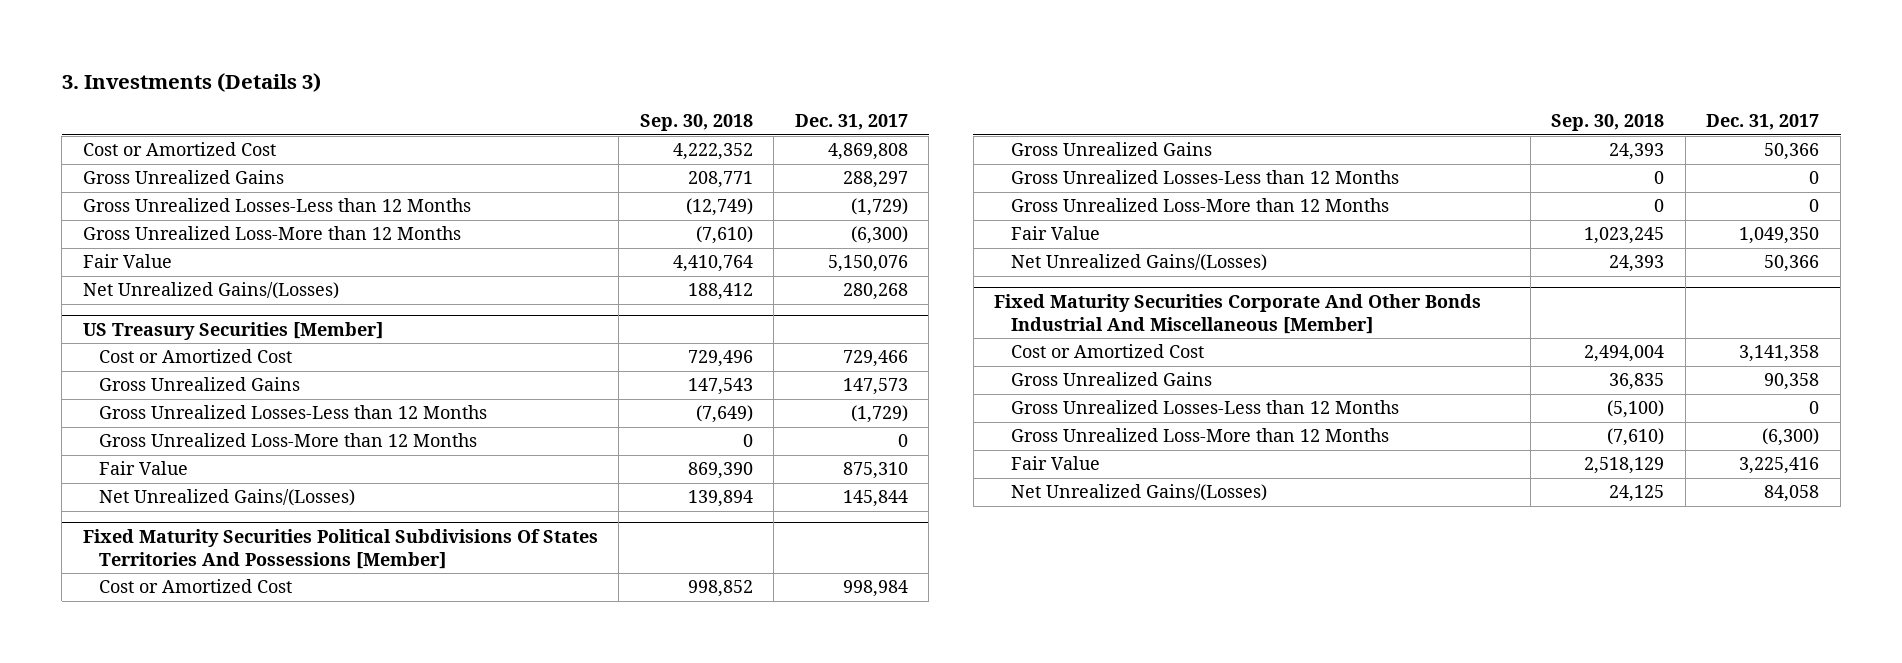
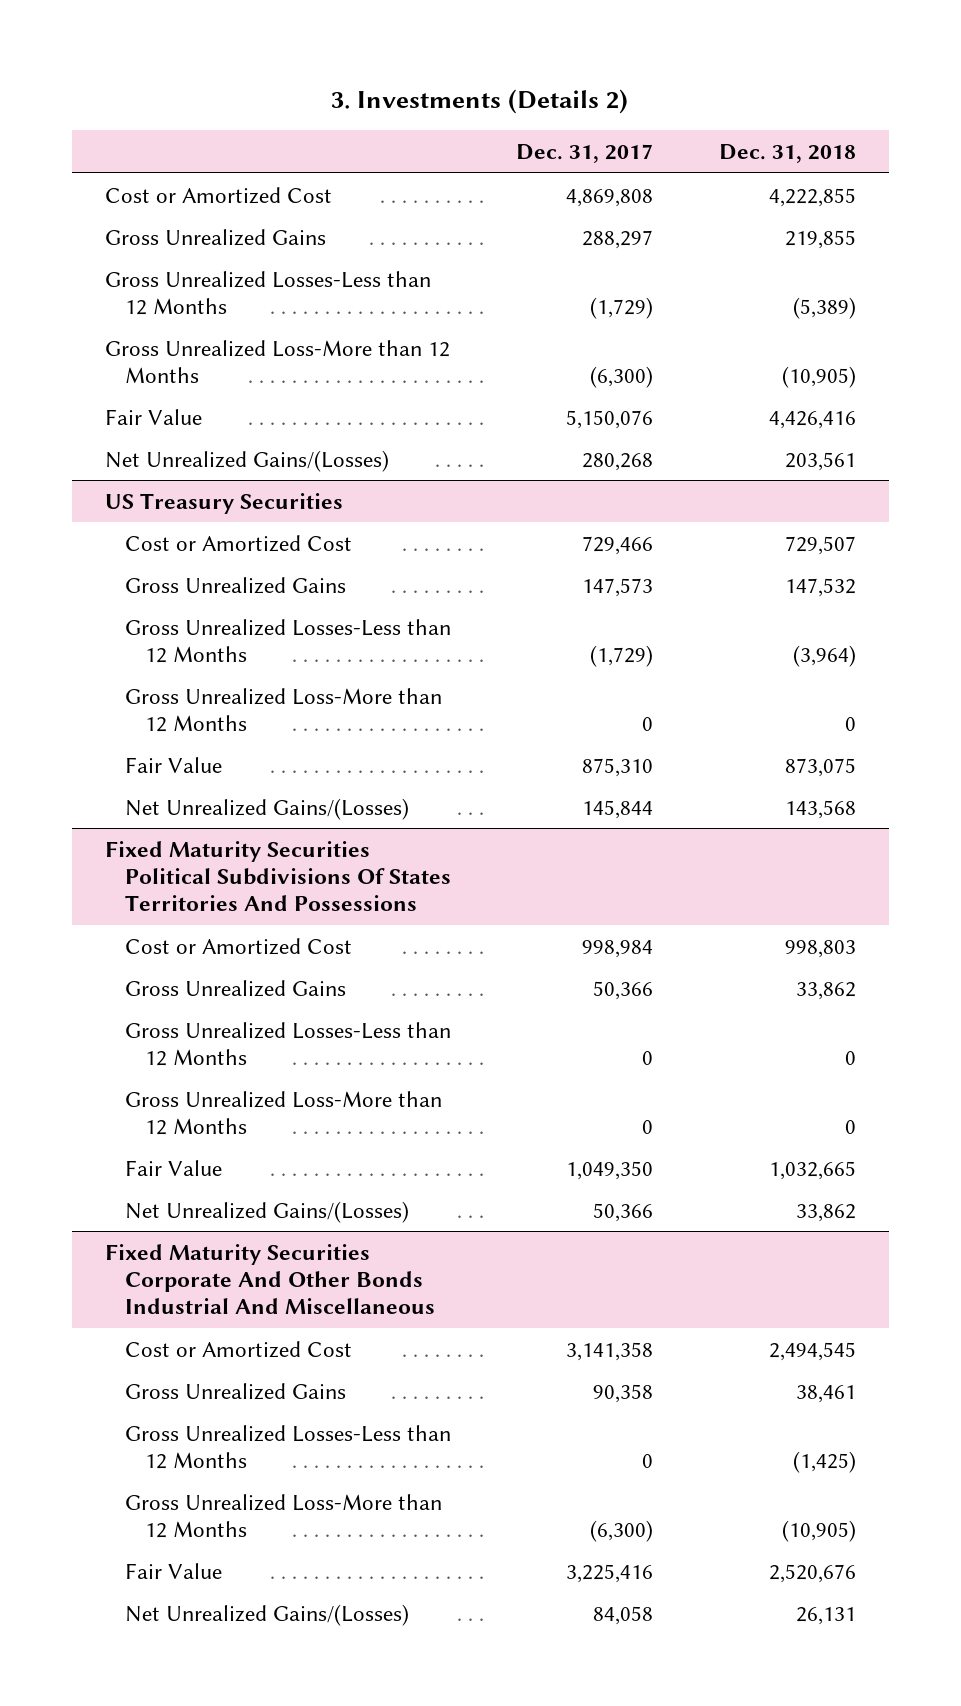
[61,73,321,93] 3. Investments (Details 3) -> [331,88,629,114] 3. Investments (Details 2)
[639,114,753,132] Sep. 30, 2018 -> none
none -> [718,144,856,164] Dec. 31, 2018
[82,321,383,340] US Treasury Securities [Member] -> [105,492,344,514] US Treasury Securities
[82,528,598,569] Fixed Maturity Securities Political Subdivisions Of States Territories And Possessions [Member] -> [105,840,452,911] Fixed Maturity Securities Political Subdivisions Of States Territories And Possessions
[994,293,1482,334] Fixed Maturity Securities Corporate And Other Bonds Industrial And Miscellaneous [Member] -> [105,1243,436,1314] Fixed Maturity Securities Corporate And Other Bonds Industrial And Miscellaneous

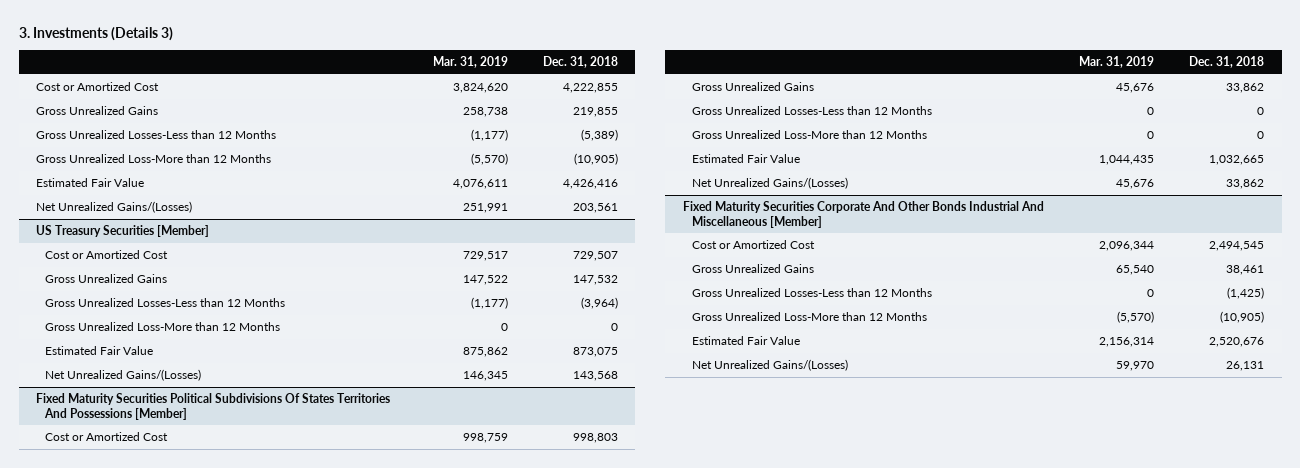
[331,88,629,114] 3. Investments (Details 2) -> [18,26,173,41] 3. Investments (Details 3)
[516,144,654,164] Dec. 31, 2017 -> none
none -> [432,56,508,69] Mar. 31, 2019
[105,408,203,425] Fair Value -> [36,178,145,188] Estimated Fair Value
[105,492,344,514] US Treasury Securities -> [36,225,210,238] US Treasury Securities [Member]
[125,756,223,773] Fair Value -> [45,346,154,356] Estimated Fair Value
[105,840,452,911] Fixed Maturity Securities Political Subdivisions Of States Territories And Possessions -> [36,393,391,420] Fixed Maturity Securities Political Subdivisions Of States Territories And Possessions [Member]
[125,1159,223,1176] Fair Value -> [691,154,800,164] Estimated Fair Value
[105,1243,436,1314] Fixed Maturity Securities Corporate And Other Bonds Industrial And Miscellaneous -> [682,201,1044,228] Fixed Maturity Securities Corporate And Other Bonds Industrial And Miscellaneous [Member]
[125,1562,223,1579] Fair Value -> [691,336,800,346] Estimated Fair Value

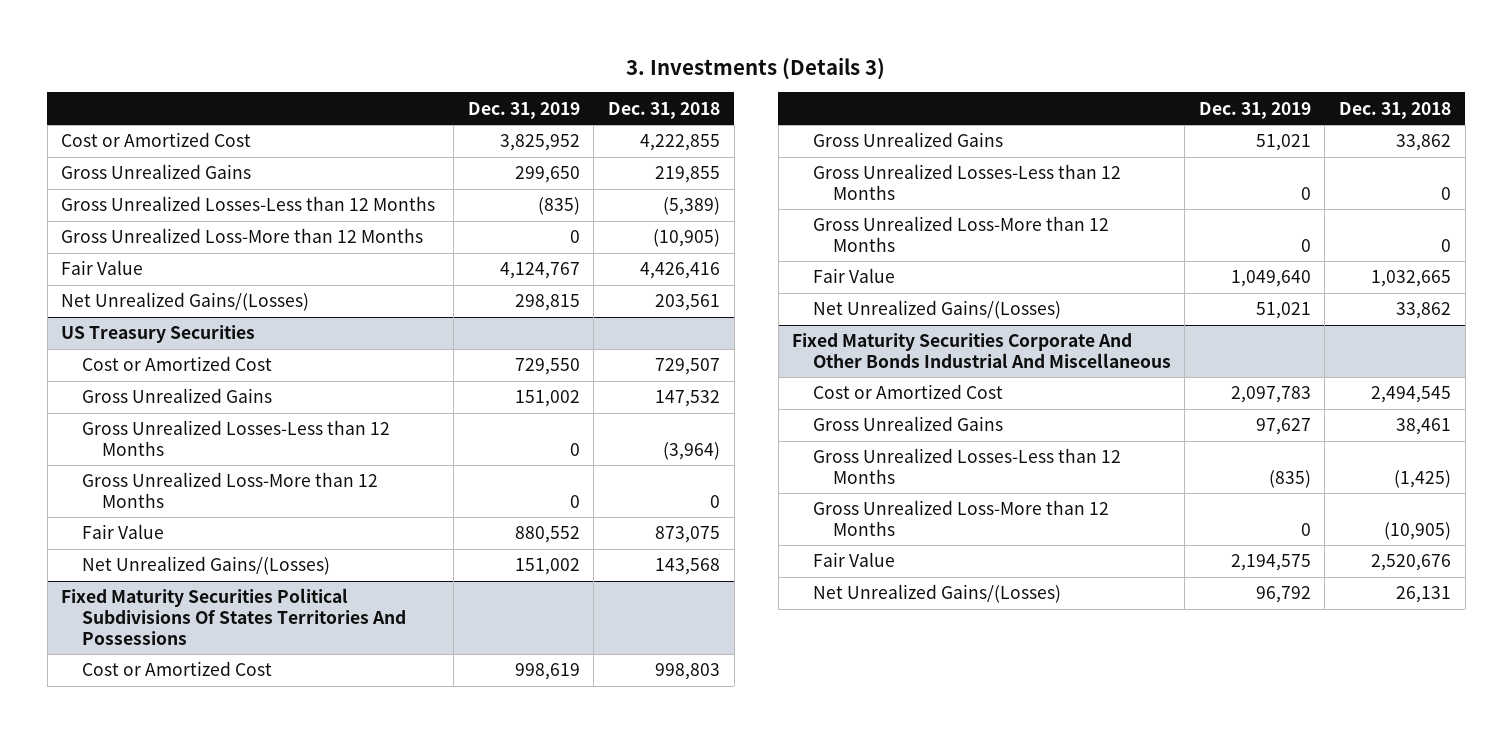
[432,56,508,69] Mar. 31, 2019 -> none
none -> [467,101,580,119] Dec. 31, 2019
[36,178,145,188] Estimated Fair Value -> [61,260,144,276] Fair Value
[36,225,210,238] US Treasury Securities [Member] -> [61,325,256,344] US Treasury Securities
[45,346,154,356] Estimated Fair Value -> [81,524,164,540] Fair Value
[36,393,391,420] Fixed Maturity Securities Political Subdivisions Of States Territories And Possessions [Member] -> [61,588,406,645] Fixed Maturity Securities Political Subdivisions Of States Territories And Possessions
[691,154,800,164] Estimated Fair Value -> [812,268,895,284] Fair Value
[682,201,1044,228] Fixed Maturity Securities Corporate And Other Bonds Industrial And Miscellaneous [Member] -> [792,333,1171,368] Fixed Maturity Securities Corporate And Other Bonds Industrial And Miscellaneous
[691,336,800,346] Estimated Fair Value -> [812,552,895,568] Fair Value

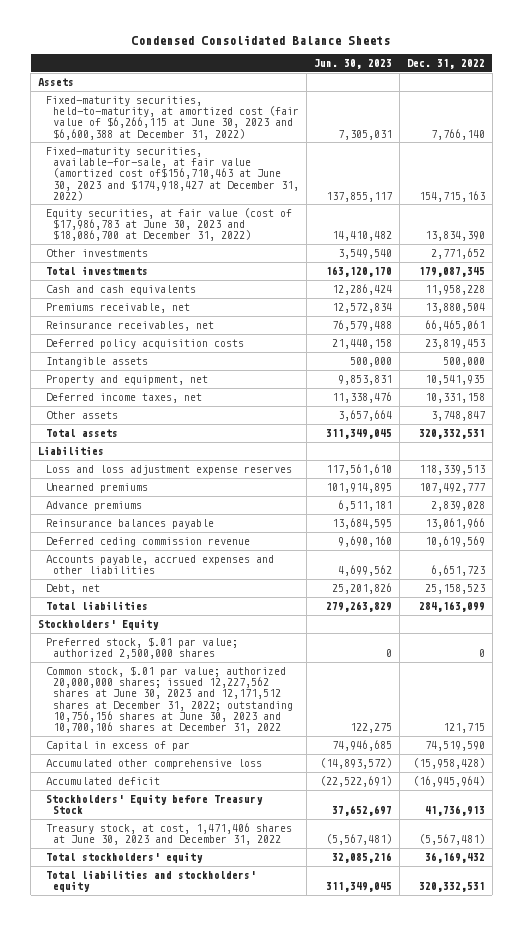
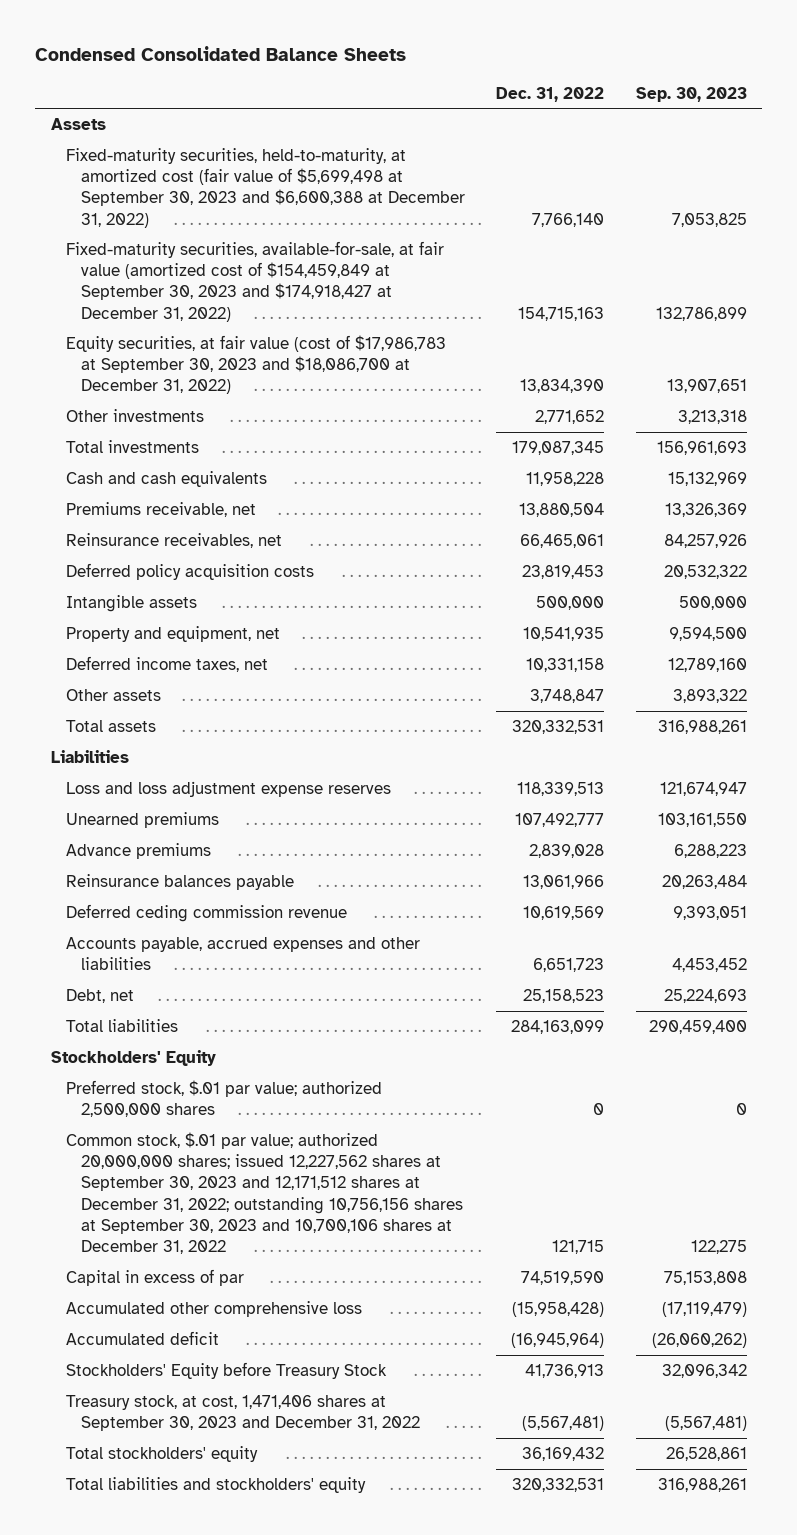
[313,58,392,69] Jun. 30, 2023 -> none
none -> [635,86,747,102] Sep. 30, 2023
[45,96,299,140] Fixed-maturity securities, held-to-maturity, at amortized cost (fair value of $6,266,115 at June 30, 2023 and $6,600,388 at December 31, 2022) -> [65,147,466,228] Fixed-maturity securities, held-to-maturity, at amortized cost (fair value of $5,699,498 at September 30, 2023 and $6,600,388 at December 31, 2022)
[45,147,299,201] Fixed-maturity securities, available-for-sale, at fair value (amortized cost of$156,710,463 at June 30, 2023 and $174,918,427 at December 31, 2022) -> [65,240,444,322] Fixed-maturity securities, available-for-sale, at fair value (amortized cost of $154,459,849 at September 30, 2023 and $174,918,427 at December 31, 2022)
[45,208,292,242] Equity securities, at fair value (cost of $17,986,783 at June 30, 2023 and $18,086,700 at December 31, 2022) -> [65,334,446,395] Equity securities, at fair value (cost of $17,986,783 at September 30, 2023 and $18,086,700 at December 31, 2022)
[45,666,293,733] Common stock, $.01 par value; authorized 20,000,000 shares; issued 12,227,562 shares at June 30, 2023 and 12,171,512 shares at December 31, 2022; outstanding 10,756,156 shares at June 30, 2023 and 10,700,106 shares at December 31, 2022 -> [65,1131,464,1254] Common stock, $.01 par value; authorized 20,000,000 shares; issued 12,227,562 shares at September 30, 2023 and 12,171,512 shares at December 31, 2022; outstanding 10,756,156 shares at September 30, 2023 and 10,700,106 shares at December 31, 2022
[45,823,292,846] Treasury stock, at cost, 1,471,406 shares at June 30, 2023 and December 31, 2022 -> [65,1394,421,1432] Treasury stock, at cost, 1,471,406 shares at September 30, 2023 and December 31, 2022

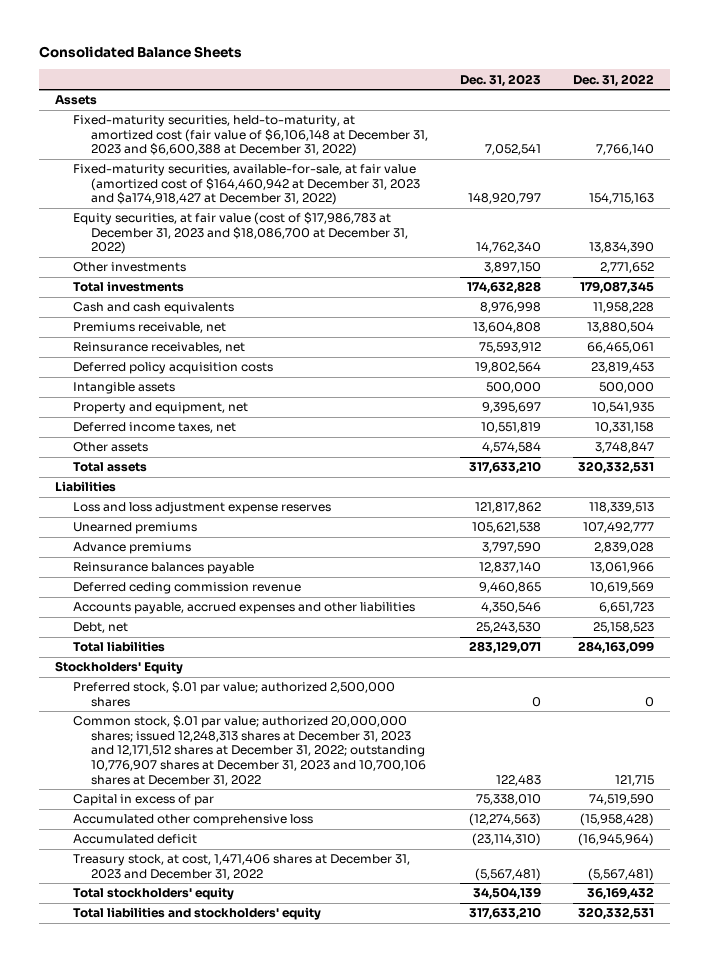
[35,46,407,62] Condensed Consolidated Balance Sheets -> [39,46,243,59] Consolidated Balance Sheets
[635,86,747,102] Sep. 30, 2023 -> none
none -> [460,73,542,87] Dec. 31, 2023
[65,147,466,228] Fixed-maturity securities, held-to-maturity, at amortized cost (fair value of $5,699,498 at September 30, 2023 and $6,600,388 at December 31, 2022) -> [73,115,428,157] Fixed-maturity securities, held-to-maturity, at amortized cost (fair value of $6,106,148 at December 31, 2023 and $6,600,388 at December 31, 2022)
[65,240,444,322] Fixed-maturity securities, available-for-sale, at fair value (amortized cost of $154,459,849 at September 30, 2023 and $174,918,427 at December 31, 2022) -> [73,164,420,206] Fixed-maturity securities, available-for-sale, at fair value (amortized cost of $164,460,942 at December 31, 2023 and $a174,918,427 at December 31, 2022)
[65,334,446,395] Equity securities, at fair value (cost of $17,986,783 at September 30, 2023 and $18,086,700 at December 31, 2022) -> [73,212,408,255] Equity securities, at fair value (cost of $17,986,783 at December 31, 2023 and $18,086,700 at December 31, 2022)
[65,1131,464,1254] Common stock, $.01 par value; authorized 20,000,000 shares; issued 12,227,562 shares at September 30, 2023 and 12,171,512 shares at December 31, 2022; outstanding 10,756,156 shares at September 30, 2023 and 10,700,106 shares at December 31, 2022 -> [73,715,426,786] Common stock, $.01 par value; authorized 20,000,000 shares; issued 12,248,313 shares at December 31, 2023 and 12,171,512 shares at December 31, 2022; outstanding 10,776,907 shares at December 31, 2023 and 10,700,106 shares at December 31, 2022
[65,1361,387,1379] Stockholders' Equity before Treasury Stock -> none
[65,1394,421,1432] Treasury stock, at cost, 1,471,406 shares at September 30, 2023 and December 31, 2022 -> [73,854,411,880] Treasury stock, at cost, 1,471,406 shares at December 31, 2023 and December 31, 2022

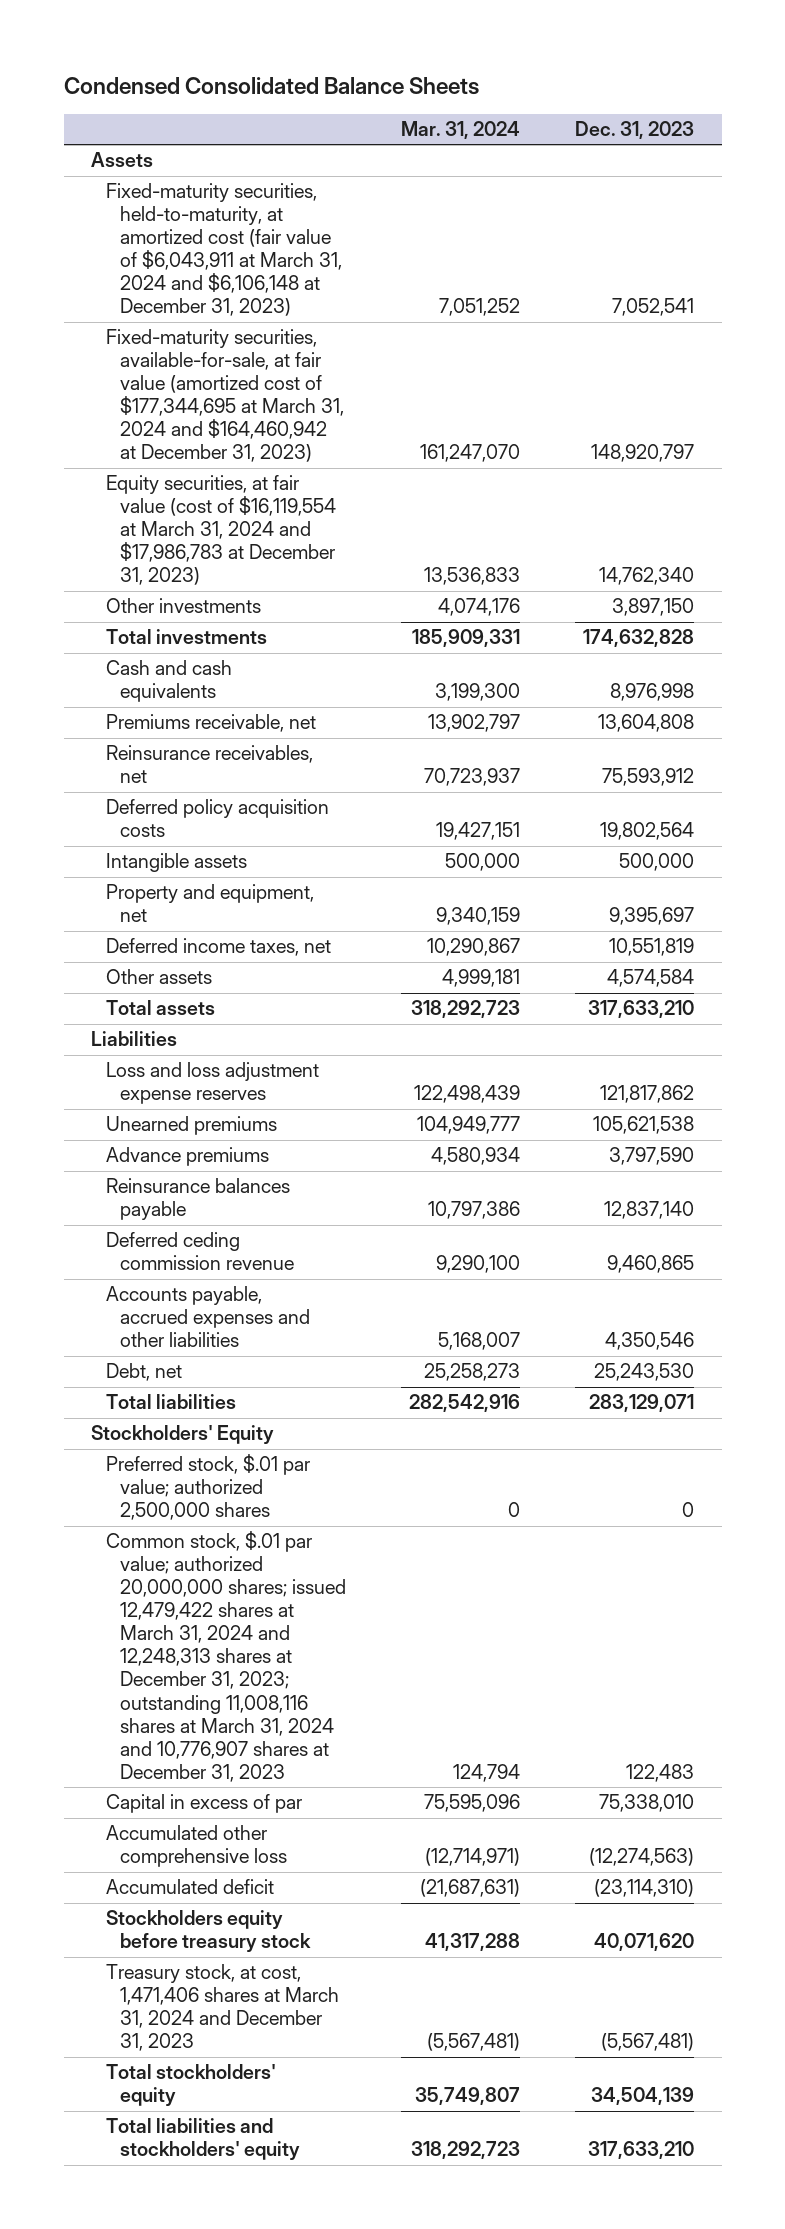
[39,46,243,59] Consolidated Balance Sheets -> [63,77,479,96] Condensed Consolidated Balance Sheets
[573,73,655,87] Dec. 31, 2022 -> none
none -> [400,121,520,140] Mar. 31, 2024
[73,115,428,157] Fixed-maturity securities, held-to-maturity, at amortized cost (fair value of $6,106,148 at December 31, 2023 and $6,600,388 at December 31, 2022) -> [105,183,342,317] Fixed-maturity securities, held-to-maturity, at amortized cost (fair value of $6,043,911 at March 31, 2024 and $6,106,148 at December 31, 2023)
[73,164,420,206] Fixed-maturity securities, available-for-sale, at fair value (amortized cost of $164,460,942 at December 31, 2023 and $a174,918,427 at December 31, 2022) -> [105,329,344,463] Fixed-maturity securities, available-for-sale, at fair value (amortized cost of $177,344,695 at March 31, 2024 and $164,460,942 at December 31, 2023)
[73,212,408,255] Equity securities, at fair value (cost of $17,986,783 at December 31, 2023 and $18,086,700 at December 31, 2022) -> [105,475,336,586] Equity securities, at fair value (cost of $16,119,554 at March 31, 2024 and $17,986,783 at December 31, 2023)
[73,715,426,786] Common stock, $.01 par value; authorized 20,000,000 shares; issued 12,248,313 shares at December 31, 2023 and 12,171,512 shares at December 31, 2022; outstanding 10,776,907 shares at December 31, 2023 and 10,700,106 shares at December 31, 2022 -> [105,1531,346,1782] Common stock, $.01 par value; authorized 20,000,000 shares; issued 12,479,422 shares at March 31, 2024 and 12,248,313 shares at December 31, 2023; outstanding 11,008,116 shares at March 31, 2024 and 10,776,907 shares at December 31, 2023
none -> [105,1910,311,1953] Stockholders equity before treasury stock
[73,854,411,880] Treasury stock, at cost, 1,471,406 shares at December 31, 2023 and December 31, 2022 -> [105,1964,339,2052] Treasury stock, at cost, 1,471,406 shares at March 31, 2024 and December 31, 2023

